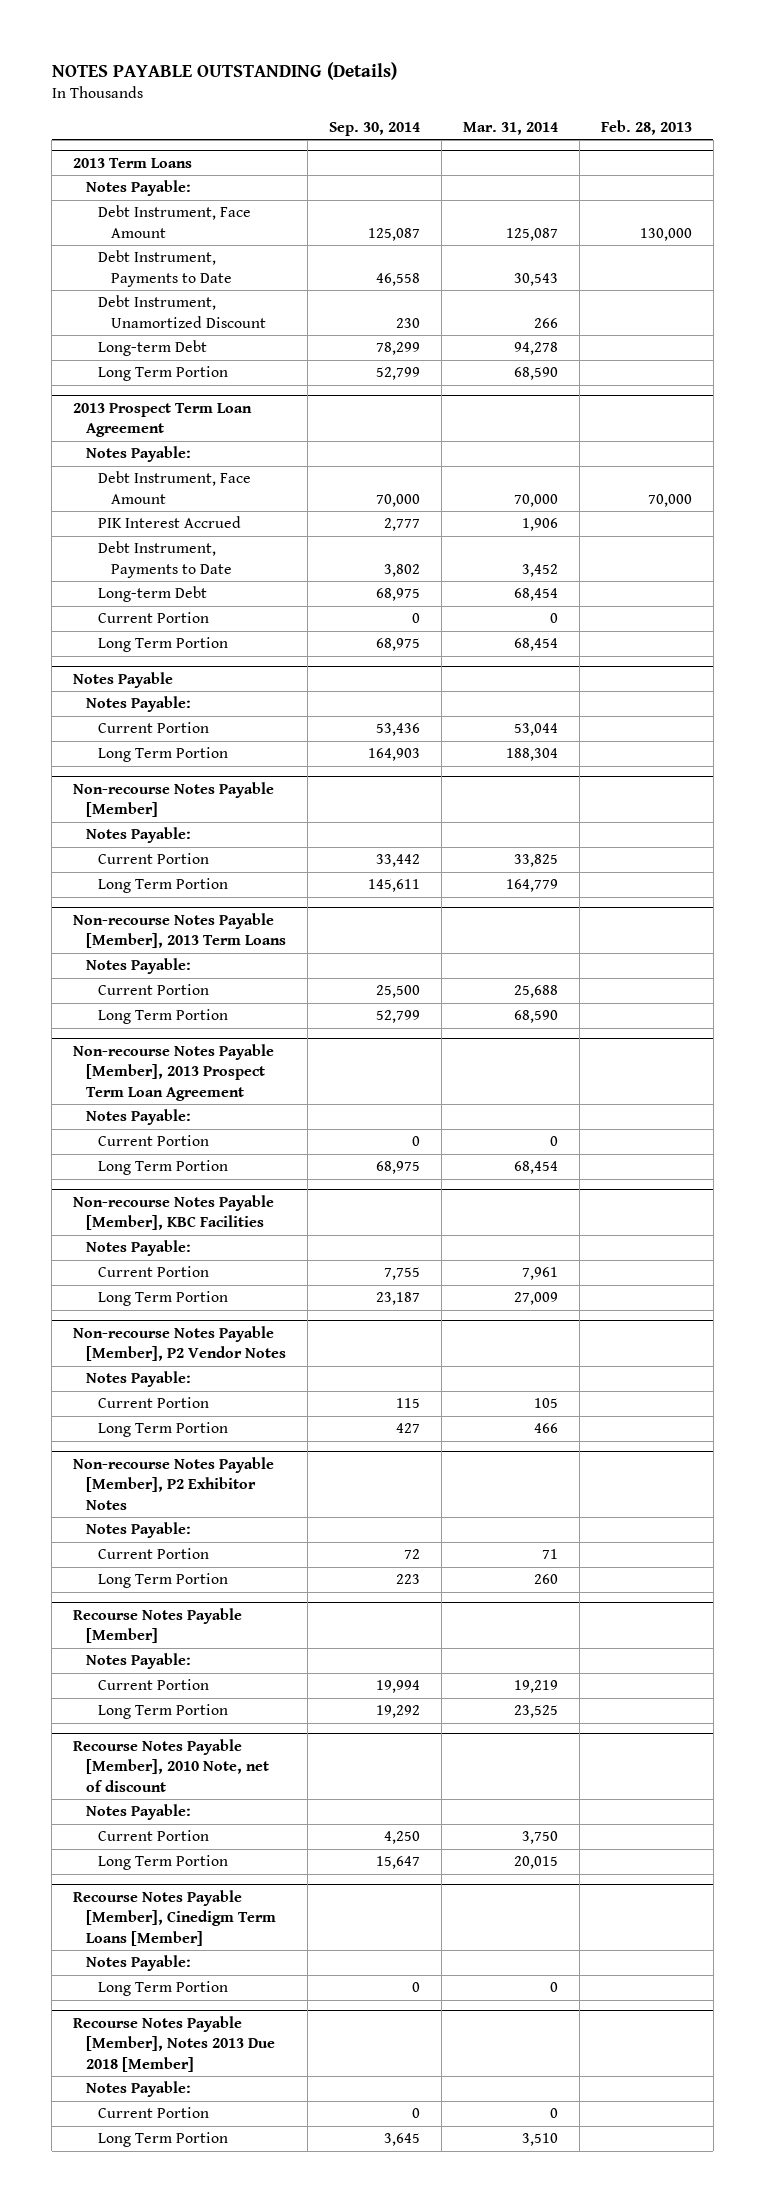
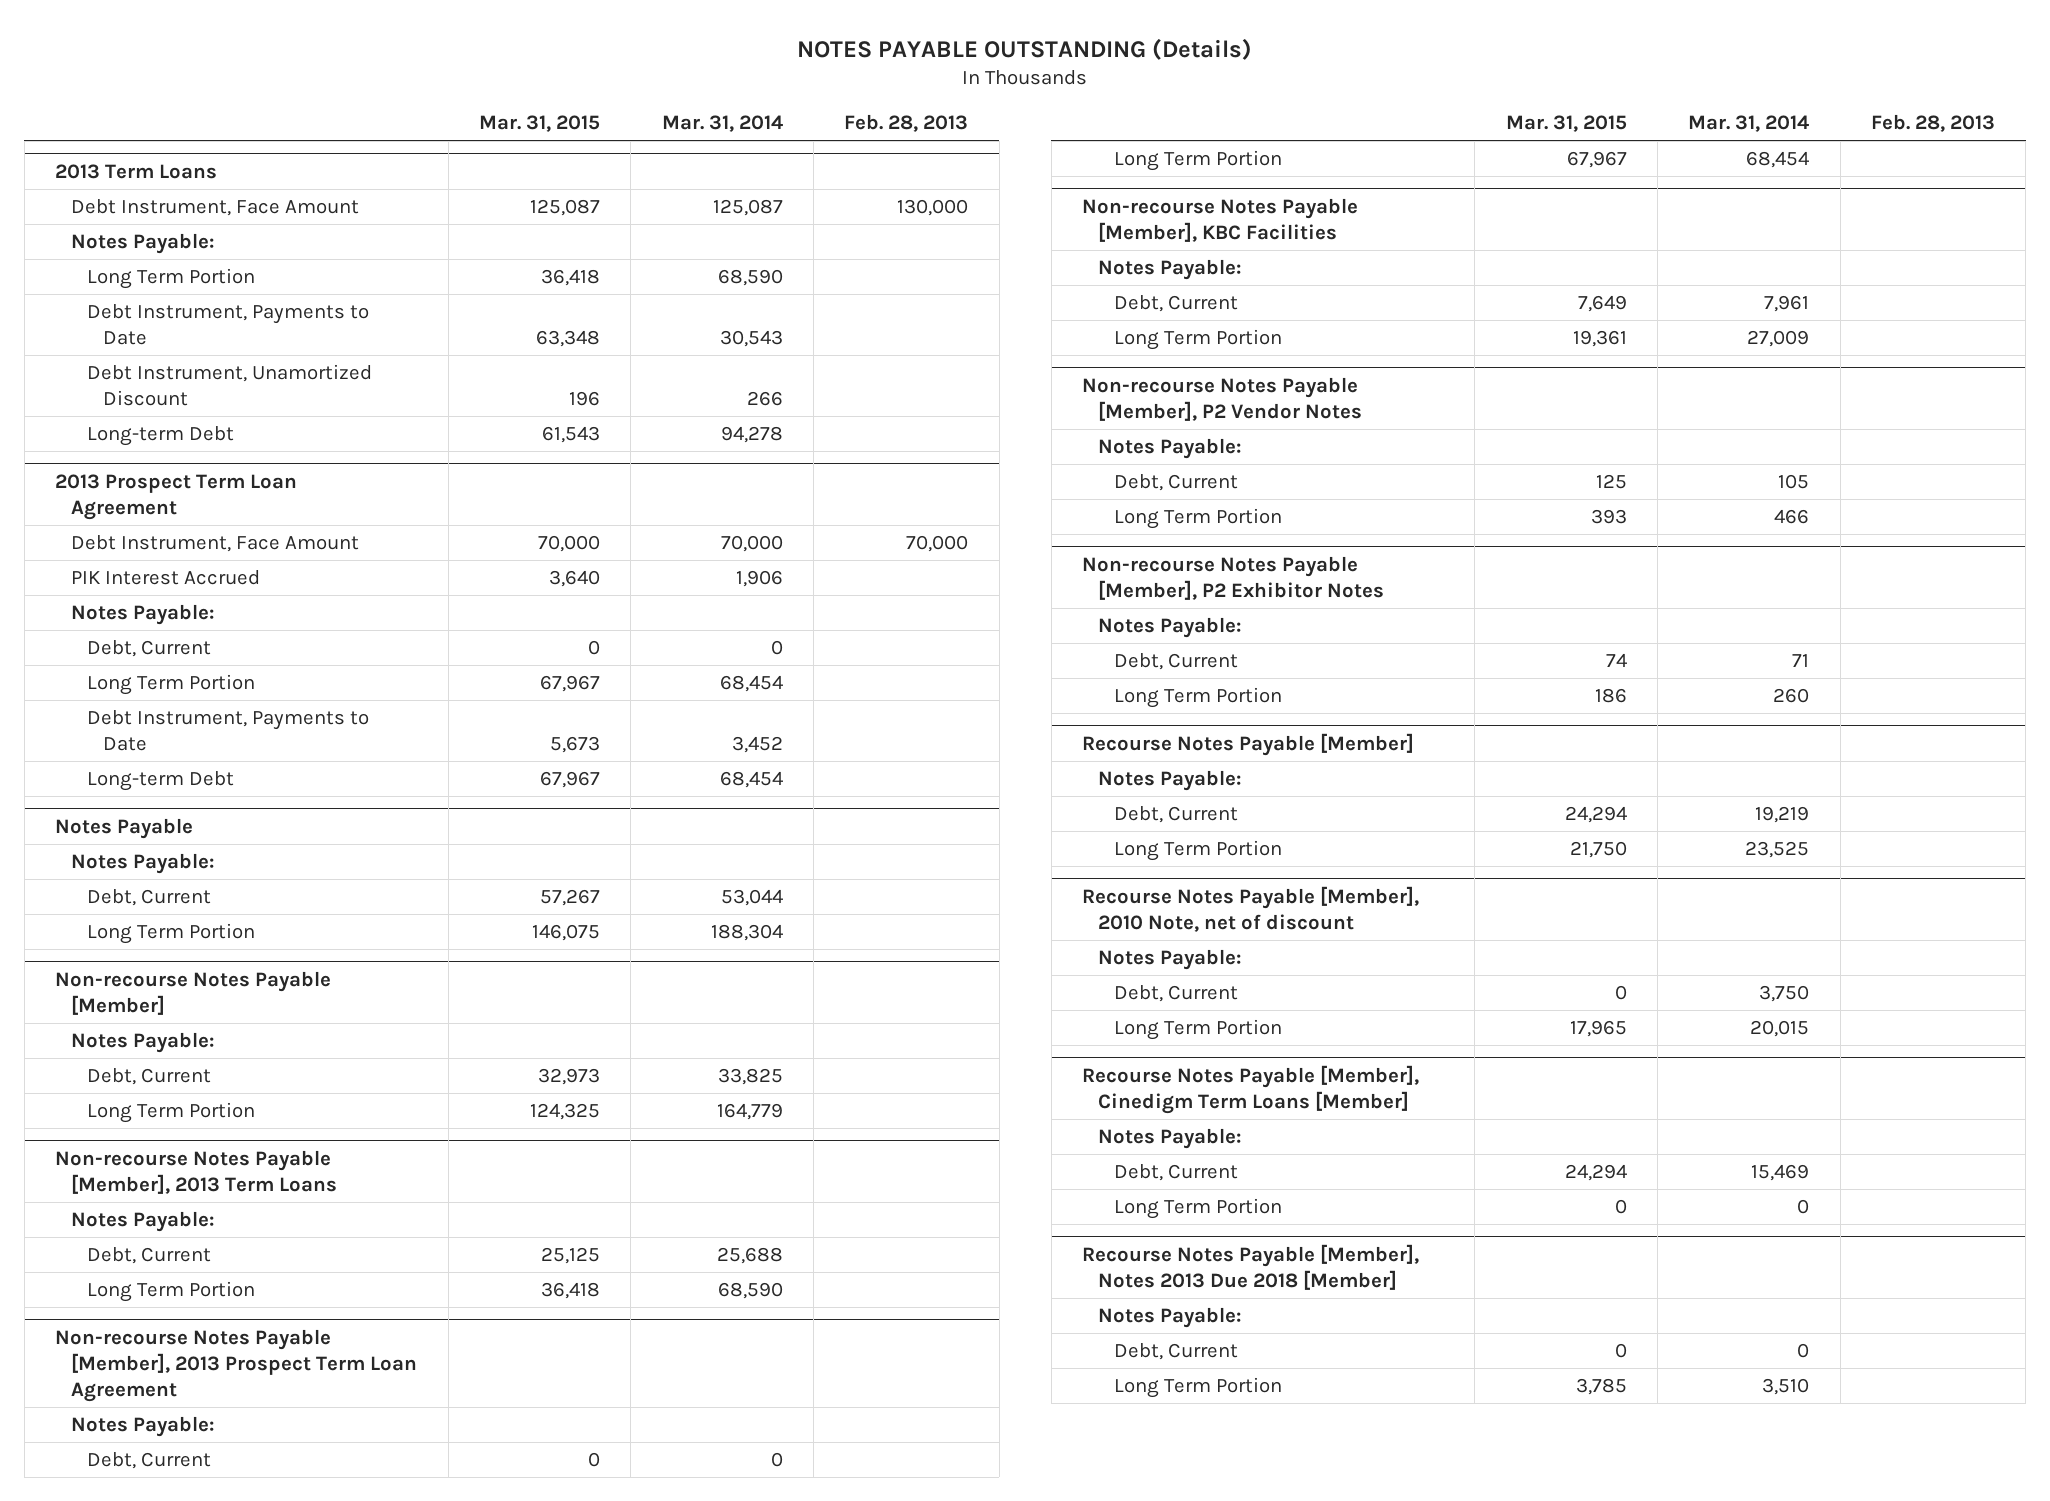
[328,121,420,136] Sep. 30, 2014 -> none
none -> [479,115,601,133] Mar. 31, 2015
[85,180,191,197] Notes Payable: -> [71,233,216,255] Notes Payable:
[98,366,229,382] Long Term Portion -> [87,268,256,290] Long Term Portion
[85,446,191,463] Notes Payable: -> [71,604,216,626] Notes Payable:
none -> [87,640,212,658] Debt, Current
[98,637,229,653] Long Term Portion -> [87,674,256,696] Long Term Portion
[98,612,210,624] Current Portion -> none
[98,722,210,734] Current Portion -> [87,889,212,907] Debt, Current
[98,853,210,865] Current Portion -> [87,1068,212,1086] Debt, Current
[98,984,210,996] Current Portion -> [87,1247,212,1265] Debt, Current
[98,1135,210,1147] Current Portion -> [87,1452,212,1470] Debt, Current
[98,1266,210,1278] Current Portion -> [1113,295,1238,313] Debt, Current
[98,1397,210,1409] Current Portion -> [1113,474,1238,492] Debt, Current
[98,1548,210,1560] Current Portion -> [1113,653,1238,671] Debt, Current
[98,1679,210,1691] Current Portion -> [1113,806,1238,824] Debt, Current
[98,1830,210,1842] Current Portion -> [1113,985,1238,1003] Debt, Current
none -> [1113,1164,1238,1182] Debt, Current
[98,2107,210,2119] Current Portion -> [1113,1343,1238,1361] Debt, Current

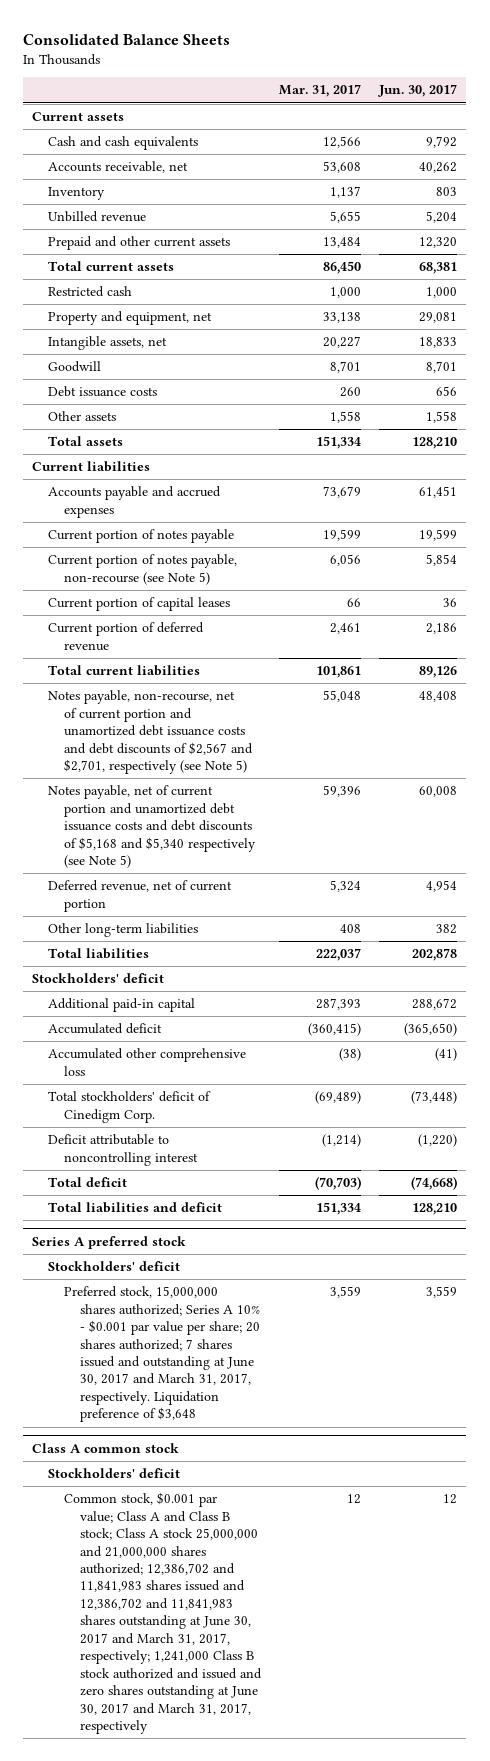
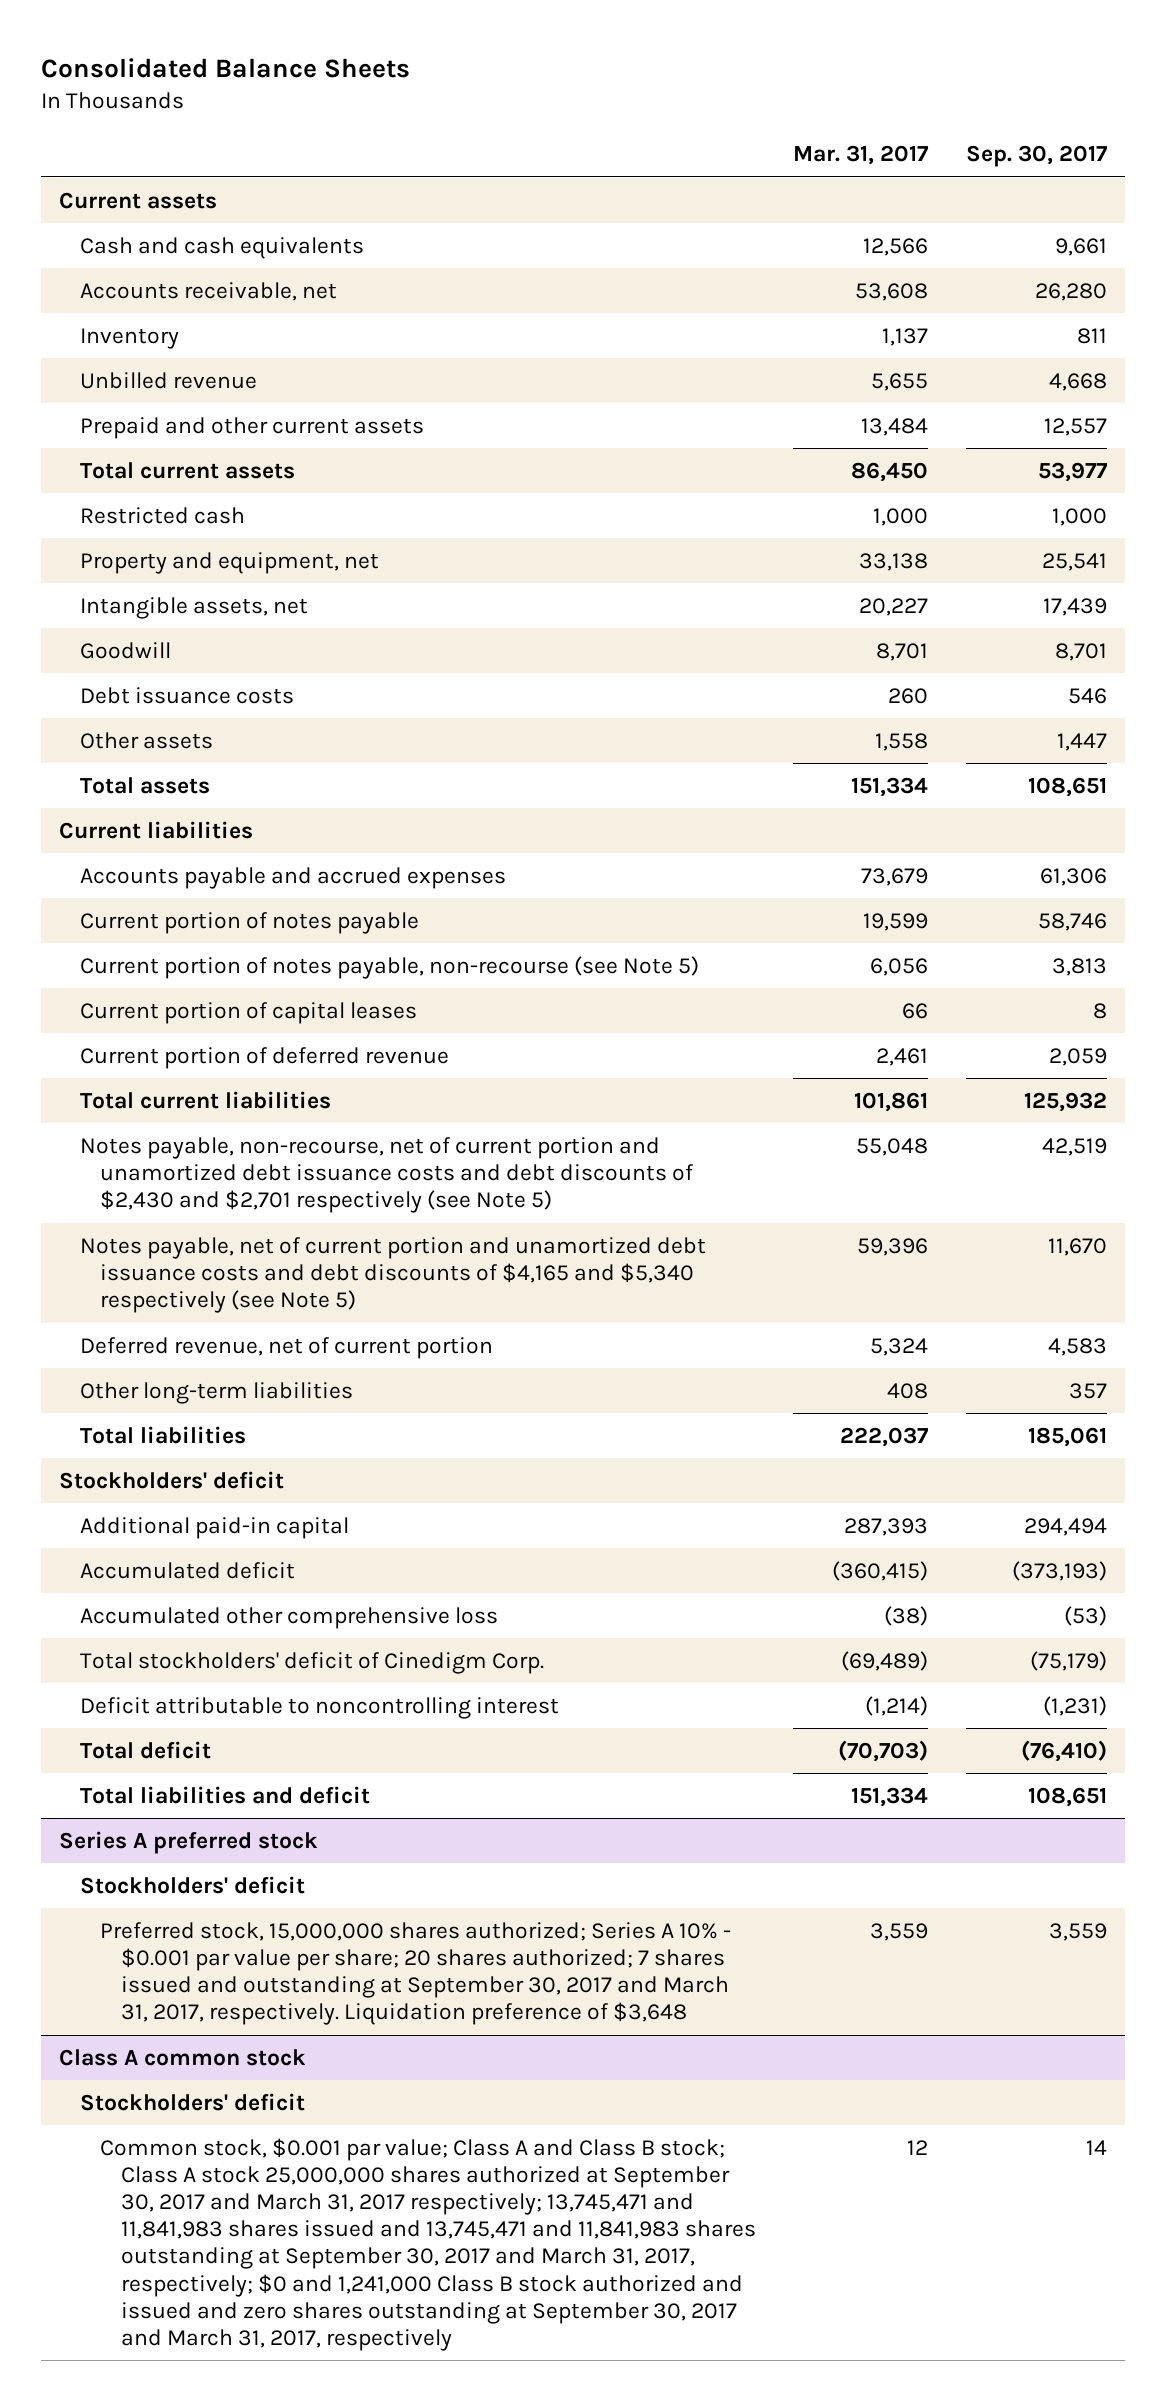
[378,84,458,98] Jun. 30, 2017 -> none
none -> [965,145,1108,168] Sep. 30, 2017
[48,690,254,775] Notes payable, non-recourse, net of current portion and unamortized debt issuance costs and debt discounts of $2,567 and $2,701, respectively (see Note 5) -> [79,1136,694,1214] Notes payable, non-recourse, net of current portion and unamortized debt issuance costs and debt discounts of $2,430 and $2,701 respectively (see Note 5)
[48,785,257,869] Notes payable, net of current portion and unamortized debt issuance costs and debt discounts of $5,168 and $5,340 respectively (see Note 5) -> [79,1236,706,1314] Notes payable, net of current portion and unamortized debt issuance costs and debt discounts of $4,165 and $5,340 respectively (see Note 5)
[64,1286,261,1423] Preferred stock, 15,000,000 shares authorized; Series A 10% - $0.001 par value per share; 20 shares authorized; 7 shares issued and outstanding at June 30, 2017 and March 31, 2017, respectively. Liquidation preference of $3,648 -> [100,1921,732,2026] Preferred stock, 15,000,000 shares authorized; Series A 10% - $0.001 par value per share; 20 shares authorized; 7 shares issued and outstanding at September 30, 2017 and March 31, 2017, respectively. Liquidation preference of $3,648
[64,1492,263,1735] Common stock, $0.001 par value; Class A and Class B stock; Class A stock 25,000,000 and 21,000,000 shares authorized; 12,386,702 and 11,841,983 shares issued and 12,386,702 and 11,841,983 shares outstanding at June 30, 2017 and March 31, 2017, respectively; 1,241,000 Class B stock authorized and issued and zero shares outstanding at June 30, 2017 and March 31, 2017, respectively -> [100,2137,756,2351] Common stock, $0.001 par value; Class A and Class B stock; Class A stock 25,000,000 shares authorized at September 30, 2017 and March 31, 2017 respectively; 13,745,471 and 11,841,983 shares issued and 13,745,471 and 11,841,983 shares outstanding at September 30, 2017 and March 31, 2017, respectively; $0 and 1,241,000 Class B stock authorized and issued and zero shares outstanding at September 30, 2017 and March 31, 2017, respectively

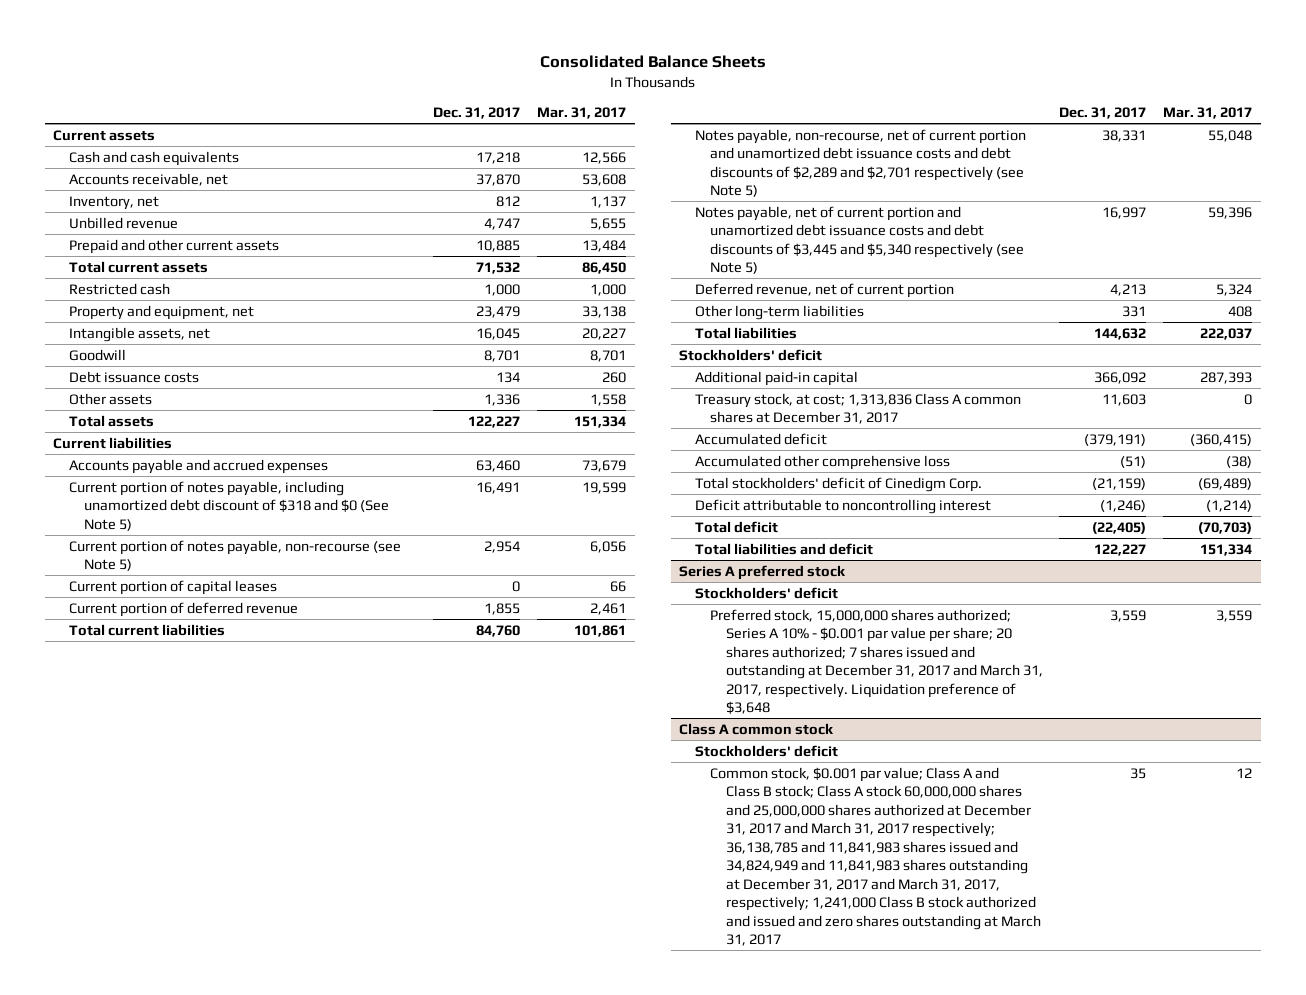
[965,145,1108,168] Sep. 30, 2017 -> none
none -> [433,106,521,119] Dec. 31, 2017
[79,327,179,349] Inventory -> [68,195,159,210] Inventory, net
[79,911,419,934] Current portion of notes payable -> [68,480,390,531] Current portion of notes payable, including unamortized debt discount of $318 and $0 (See Note 5)
[79,1136,694,1214] Notes payable, non-recourse, net of current portion and unamortized debt issuance costs and debt discounts of $2,430 and $2,701 respectively (see Note 5) -> [694,128,1026,198] Notes payable, non-recourse, net of current portion and unamortized debt issuance costs and debt discounts of $2,289 and $2,701 respectively (see Note 5)
[79,1236,706,1314] Notes payable, net of current portion and unamortized debt issuance costs and debt discounts of $4,165 and $5,340 respectively (see Note 5) -> [694,205,1025,275] Notes payable, net of current portion and unamortized debt issuance costs and debt discounts of $3,445 and $5,340 respectively (see Note 5)
none -> [694,392,1021,425] Treasury stock, at cost; 1,313,836 Class A common shares at December 31, 2017
[100,1921,732,2026] Preferred stock, 15,000,000 shares authorized; Series A 10% - $0.001 par value per share; 20 shares authorized; 7 shares issued and outstanding at September 30, 2017 and March 31, 2017, respectively. Liquidation preference of $3,648 -> [710,608,1043,716] Preferred stock, 15,000,000 shares authorized; Series A 10% - $0.001 par value per share; 20 shares authorized; 7 shares issued and outstanding at December 31, 2017 and March 31, 2017, respectively. Liquidation preference of $3,648
[100,2137,756,2351] Common stock, $0.001 par value; Class A and Class B stock; Class A stock 25,000,000 shares authorized at September 30, 2017 and March 31, 2017 respectively; 13,745,471 and 11,841,983 shares issued and 13,745,471 and 11,841,983 shares outstanding at September 30, 2017 and March 31, 2017, respectively; $0 and 1,241,000 Class B stock authorized and issued and zero shares outstanding at September 30, 2017 and March 31, 2017, respectively -> [710,766,1041,947] Common stock, $0.001 par value; Class A and Class B stock; Class A stock 60,000,000 shares and 25,000,000 shares authorized at December 31, 2017 and March 31, 2017 respectively; 36,138,785 and 11,841,983 shares issued and 34,824,949 and 11,841,983 shares outstanding at December 31, 2017 and March 31, 2017, respectively; 1,241,000 Class B stock authorized and issued and zero shares outstanding at March 31, 2017

